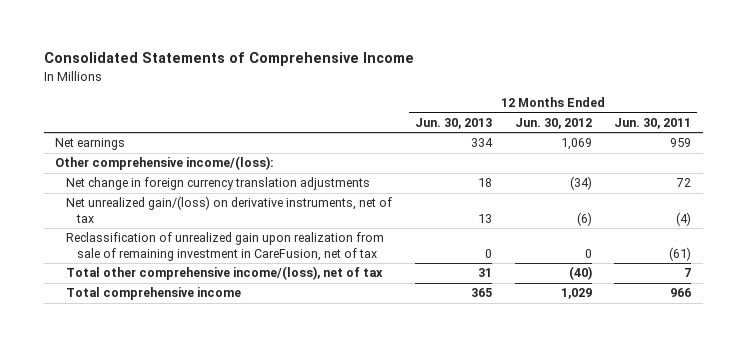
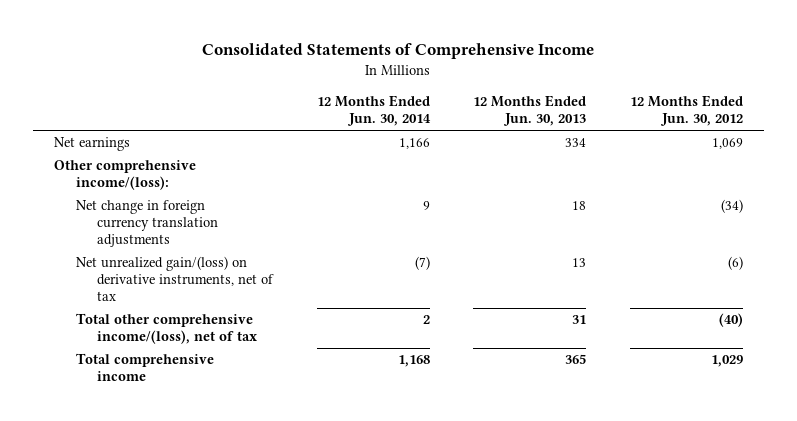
[614,118,692,130] Jun. 30, 2011 -> none
none -> [316,95,431,127] 12 Months Ended Jun. 30, 2014
[65,232,384,261] Reclassification of unrealized gain upon realization from sale of remaining investment in CareFusion, net of tax -> none

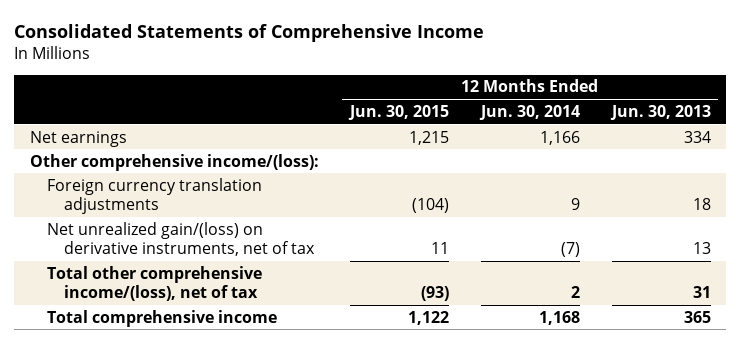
[629,95,743,127] 12 Months Ended Jun. 30, 2012 -> none
none -> [348,104,450,120] Jun. 30, 2015
[75,200,219,248] Net change in foreign currency translation adjustments -> [46,177,262,215] Foreign currency translation adjustments

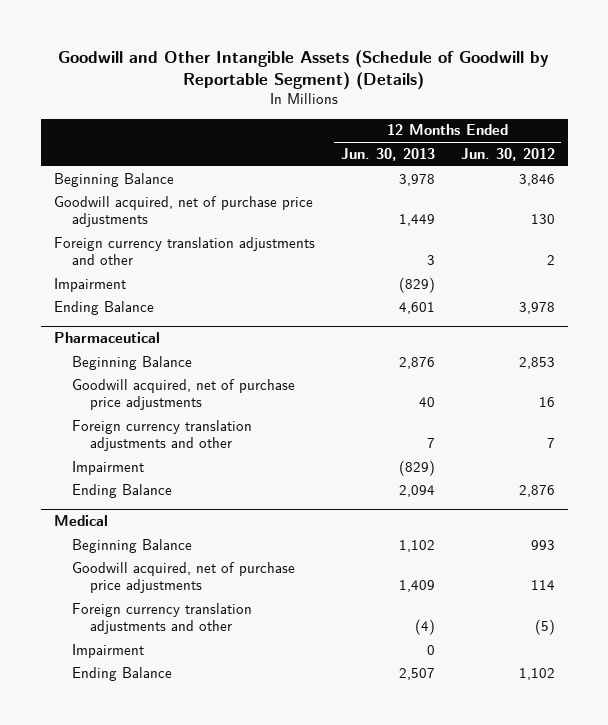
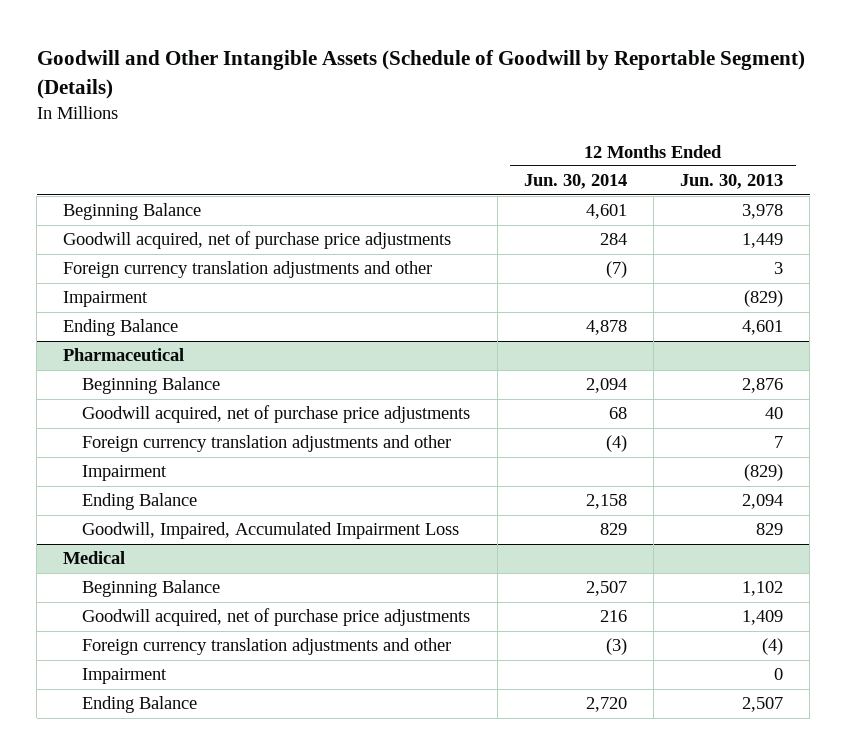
[460,147,555,161] Jun. 30, 2012 -> none
none -> [523,174,627,190] Jun. 30, 2014
none -> [82,522,460,540] Goodwill, Impaired, Accumulated Impairment Loss

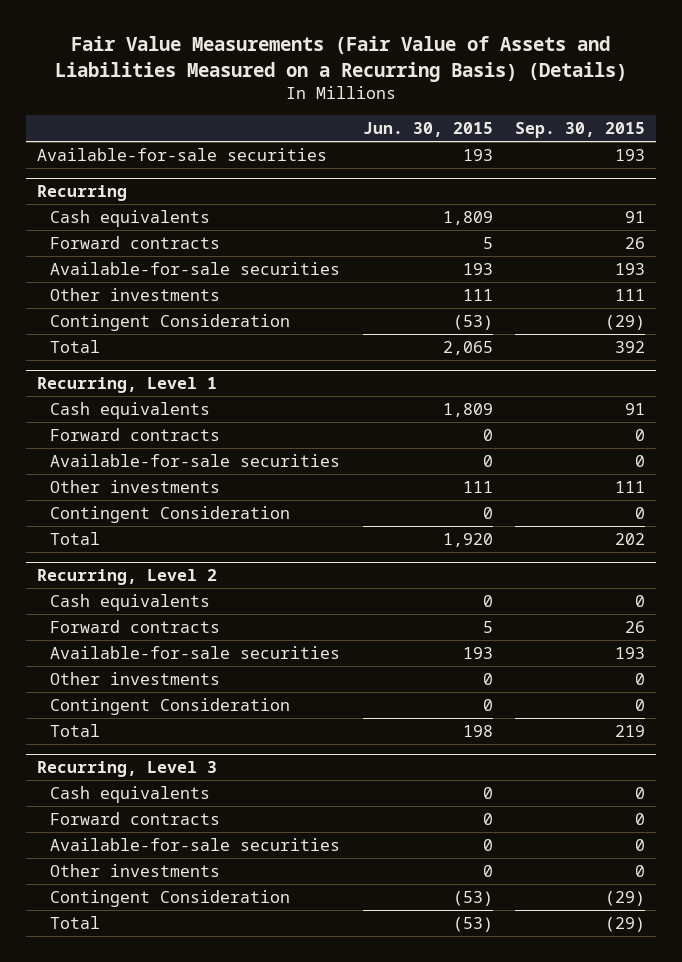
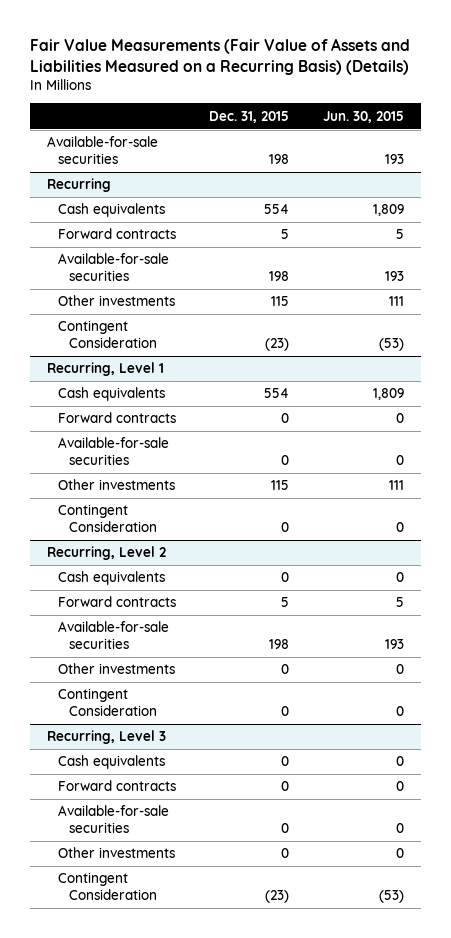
[515,122,646,139] Sep. 30, 2015 -> none
none -> [209,110,290,123] Dec. 31, 2015
[50,339,101,353] Total -> none
[50,531,101,545] Total -> none
[50,723,101,737] Total -> none
[50,915,101,929] Total -> none

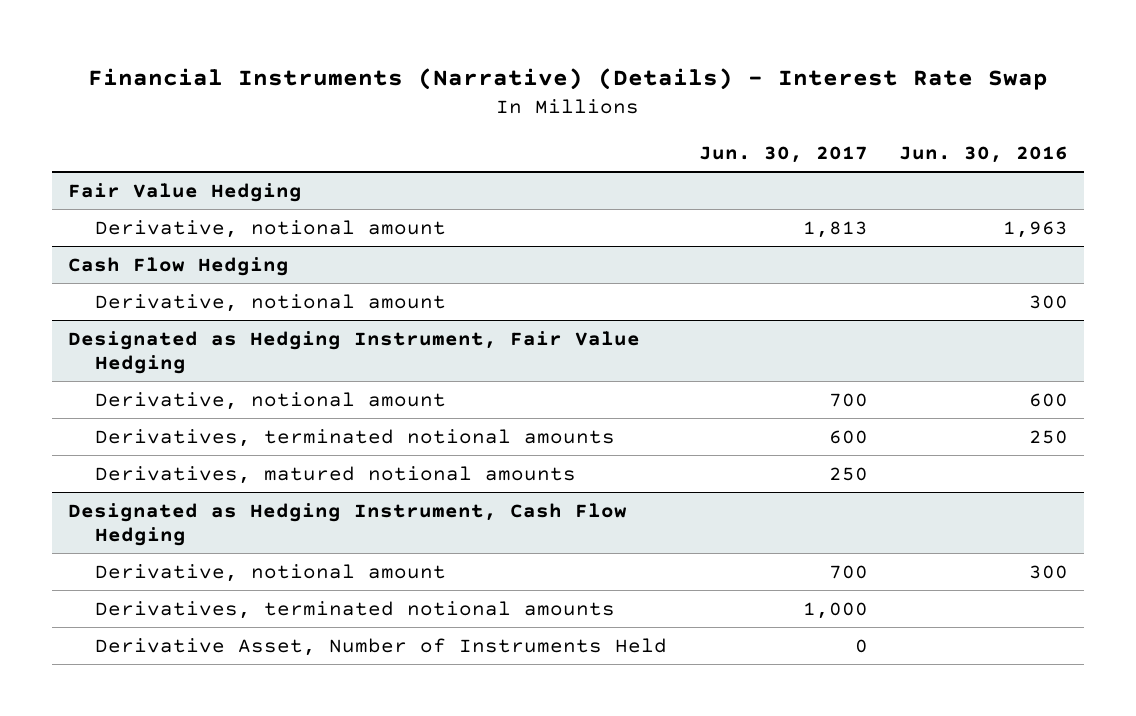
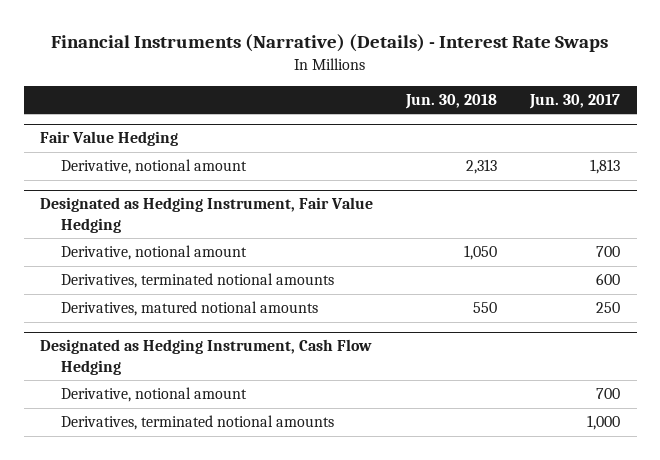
[88,67,1049,90] Financial Instruments (Narrative) (Details) - Interest Rate Swap -> [51,34,609,53] Financial Instruments (Narrative) (Details) - Interest Rate Swaps
[899,146,1069,164] Jun. 30, 2016 -> none
none -> [405,93,498,109] Jun. 30, 2018
[67,256,289,276] Cash Flow Hedging -> none
[95,293,447,312] Derivative, notional amount -> none
[95,637,668,656] Derivative Asset, Number of Instruments Held -> none

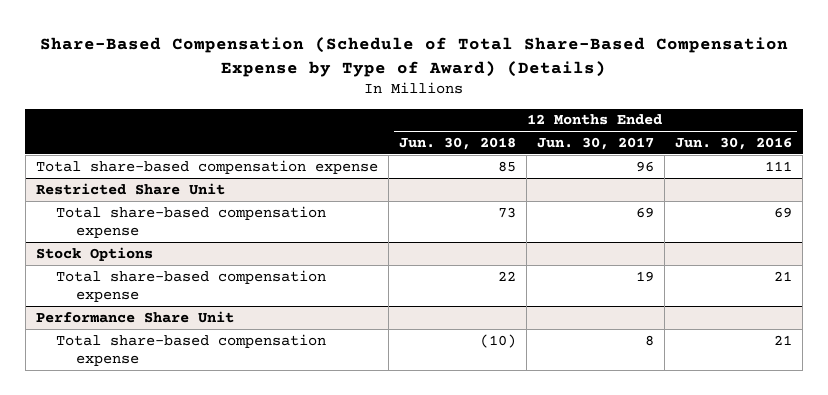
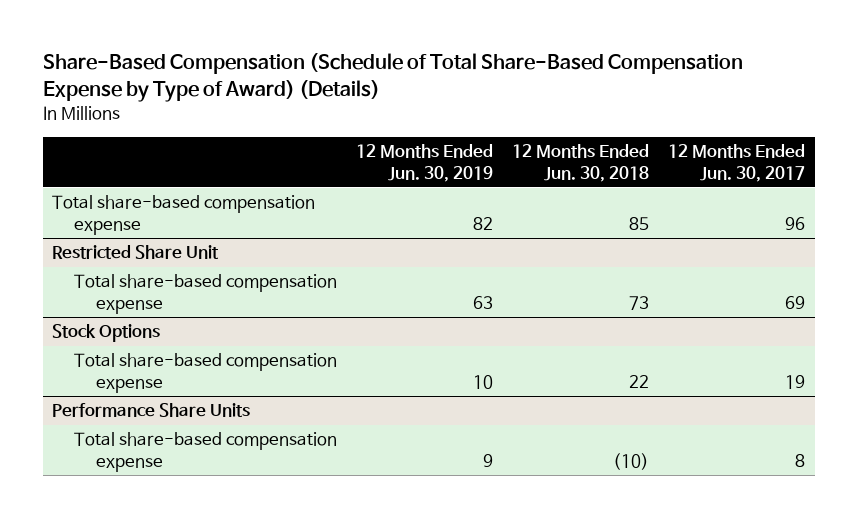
[675,136,793,150] Jun. 30, 2016 -> none
none -> [356,144,494,182] 12 Months Ended Jun. 30, 2019
[35,310,234,323] Performance Share Unit -> [52,403,251,418] Performance Share Units

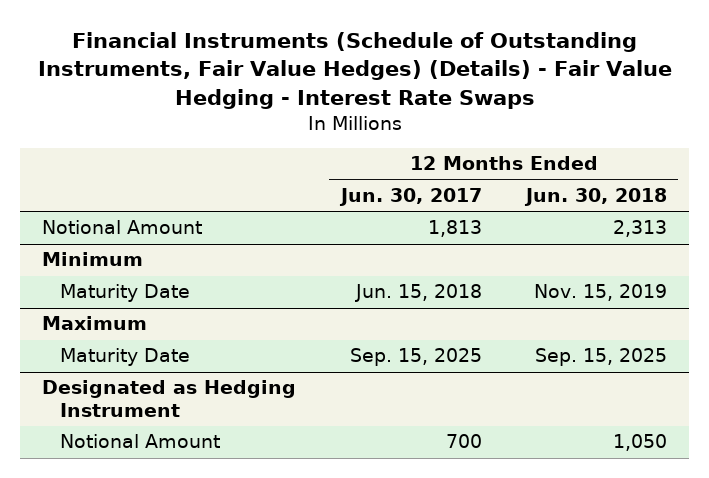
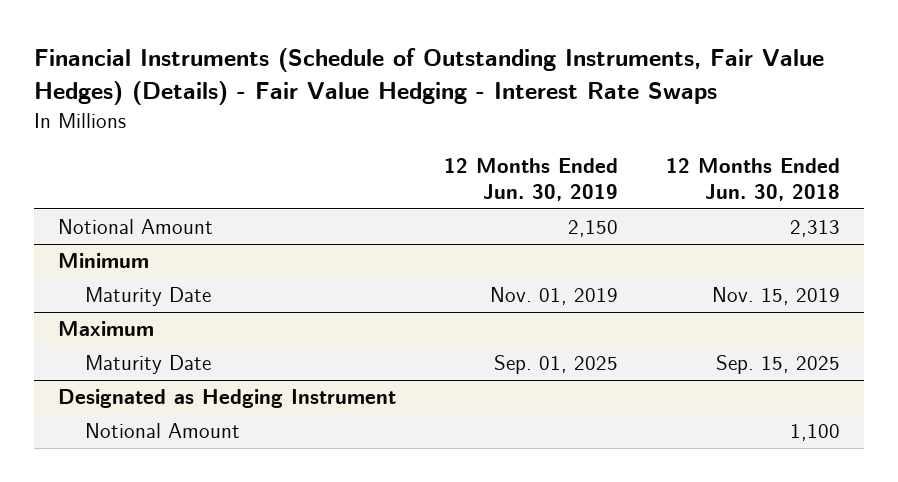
[338,187,482,206] Jun. 30, 2017 -> none
none -> [443,157,618,202] 12 Months Ended Jun. 30, 2019
[613,434,668,452] 1,050 -> [790,424,841,442] 1,100

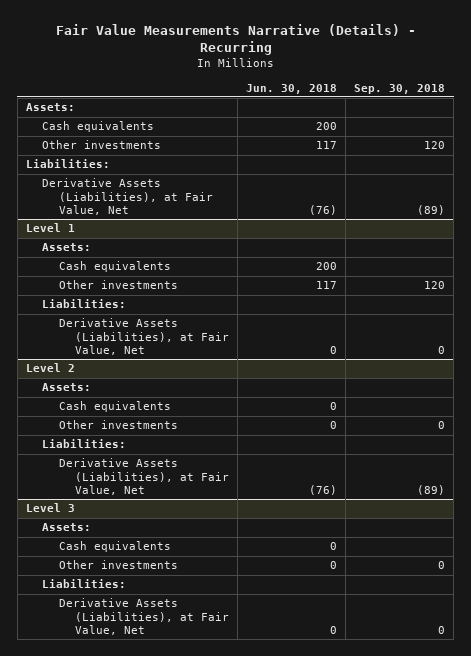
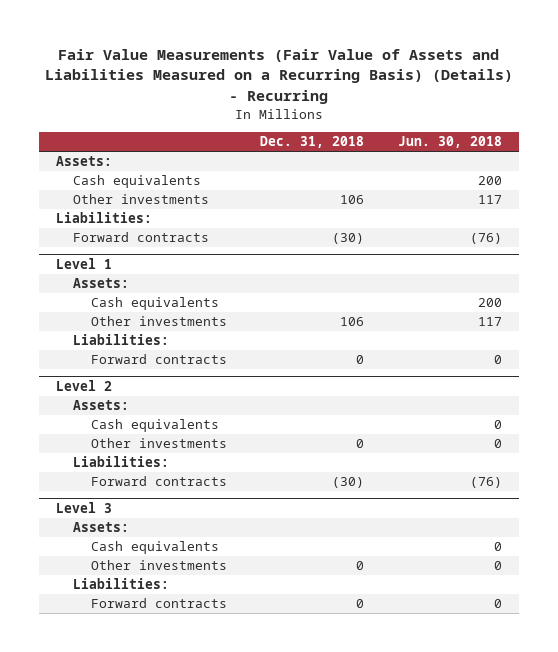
[55,23,416,55] Fair Value Measurements Narrative (Details) - Recurring -> [44,48,513,104] Fair Value Measurements (Fair Value of Assets and Liabilities Measured on a Recurring Basis) (Details) - Recurring
[354,83,446,94] Sep. 30, 2018 -> none
none -> [260,136,365,149] Dec. 31, 2018
[42,178,213,216] Derivative Assets (Liabilities), at Fair Value, Net -> [73,232,210,243] Forward contracts
[58,318,230,356] Derivative Assets (Liabilities), at Fair Value, Net -> [90,354,227,365] Forward contracts
[58,458,230,496] Derivative Assets (Liabilities), at Fair Value, Net -> [90,476,227,487] Forward contracts
[58,598,230,636] Derivative Assets (Liabilities), at Fair Value, Net -> [90,598,227,609] Forward contracts

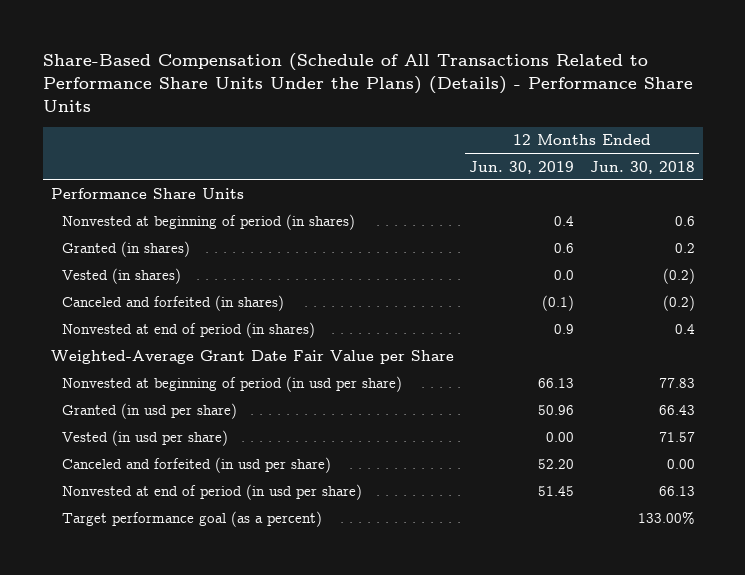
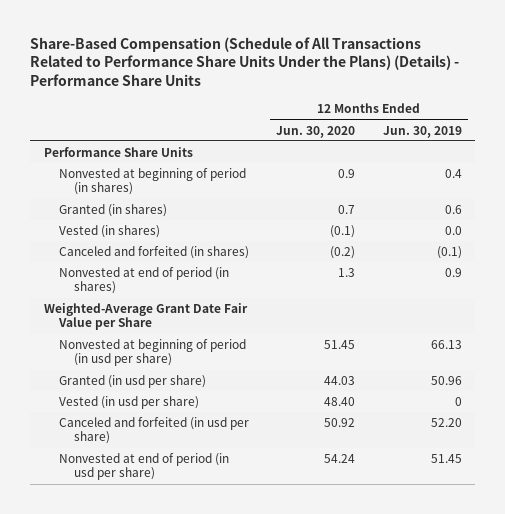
[589,160,695,174] Jun. 30, 2018 -> none
none -> [276,125,356,138] Jun. 30, 2020
[546,432,575,443] 0.00 -> [454,397,462,407] 0
[61,511,322,528] Target performance goal (as a percent) -> none

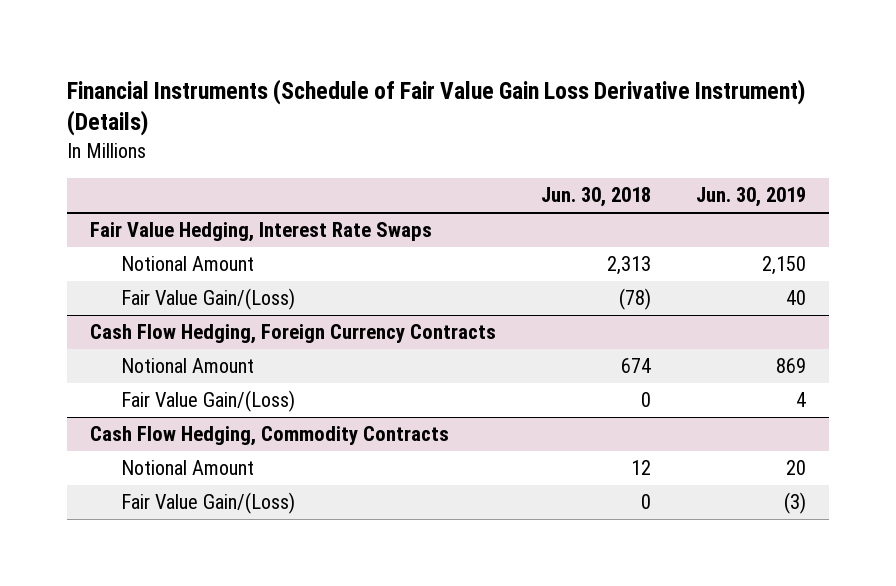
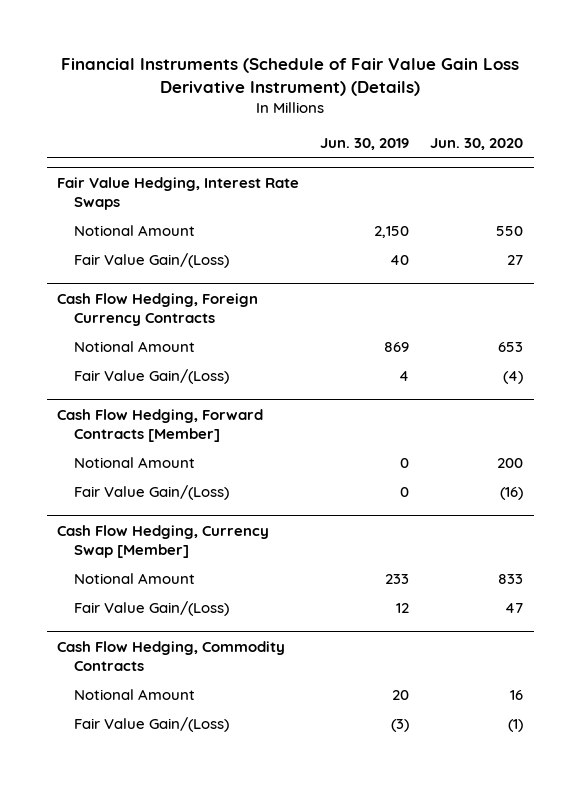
[540,187,651,208] Jun. 30, 2018 -> none
none -> [430,138,524,151] Jun. 30, 2020
none -> [57,408,264,442] Cash Flow Hedging, Forward Contracts [Member]
none -> [73,456,195,468] Notional Amount
none -> [73,484,229,500] Fair Value Gain/(Loss)
none -> [57,524,270,558] Cash Flow Hedging, Currency Swap [Member]
none -> [73,572,195,584] Notional Amount
none -> [73,600,229,616] Fair Value Gain/(Loss)

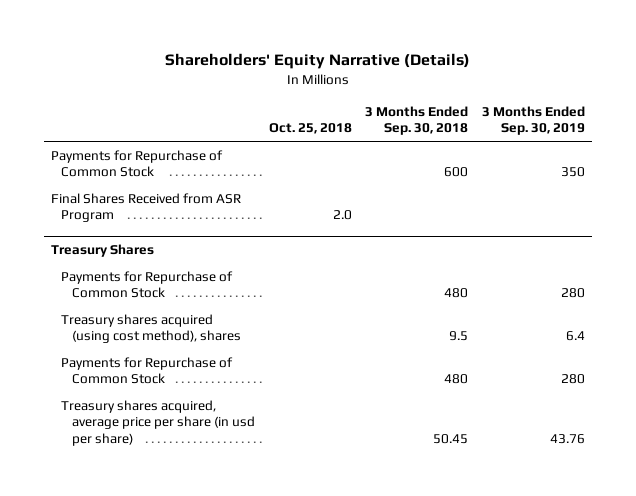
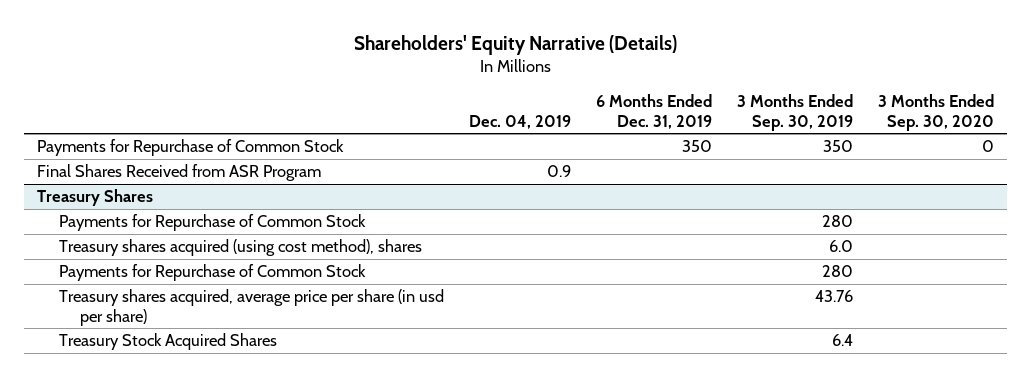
[268,123,352,135] Oct. 25, 2018 -> none
[365,105,469,136] 3 Months Ended Sep. 30, 2018 -> none
none -> [468,114,571,129] Dec. 04, 2019
none -> [595,94,712,129] 6 Months Ended Dec. 31, 2019
none -> [878,94,995,131] 3 Months Ended Sep. 30, 2020
[566,331,586,342] 6.4 -> [829,240,854,253] 6.0
none -> [58,333,277,351] Treasury Stock Acquired Shares

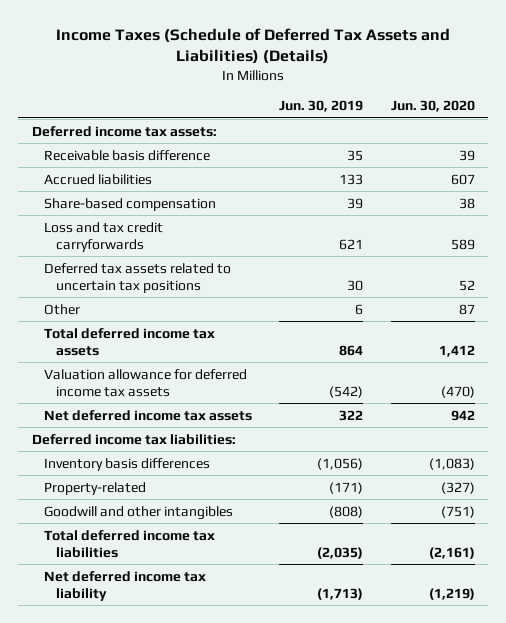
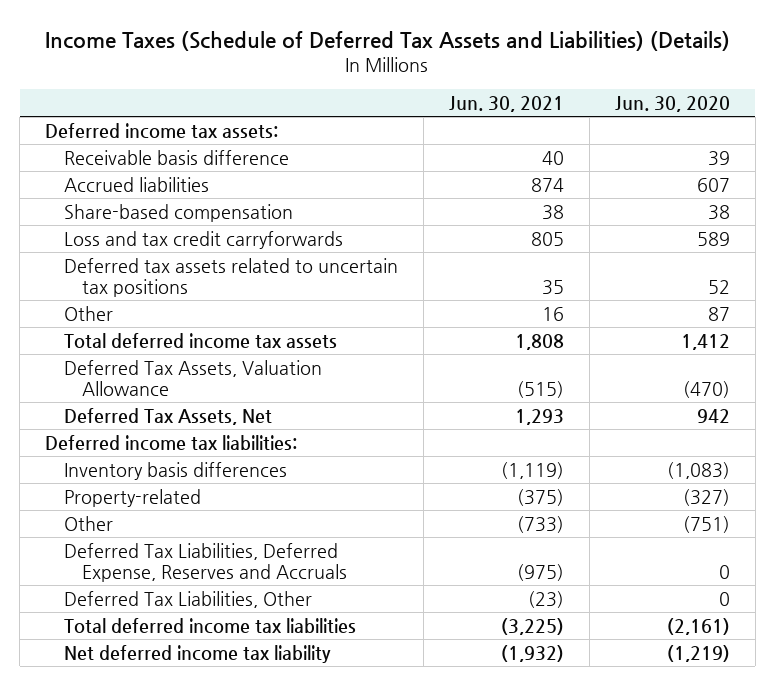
[279,100,364,113] Jun. 30, 2019 -> none
none -> [448,96,564,113] Jun. 30, 2021
[43,368,247,397] Valuation allowance for deferred income tax assets -> [63,359,322,396] Deferred Tax Assets, Valuation Allowance
[43,409,252,421] Net deferred income tax assets -> [63,407,272,425] Deferred Tax Assets, Net
[43,505,233,520] Goodwill and other intangibles -> [63,515,113,531] Other
none -> [63,542,347,582] Deferred Tax Liabilities, Deferred Expense, Reserves and Accruals
none -> [63,590,312,608] Deferred Tax Liabilities, Other

